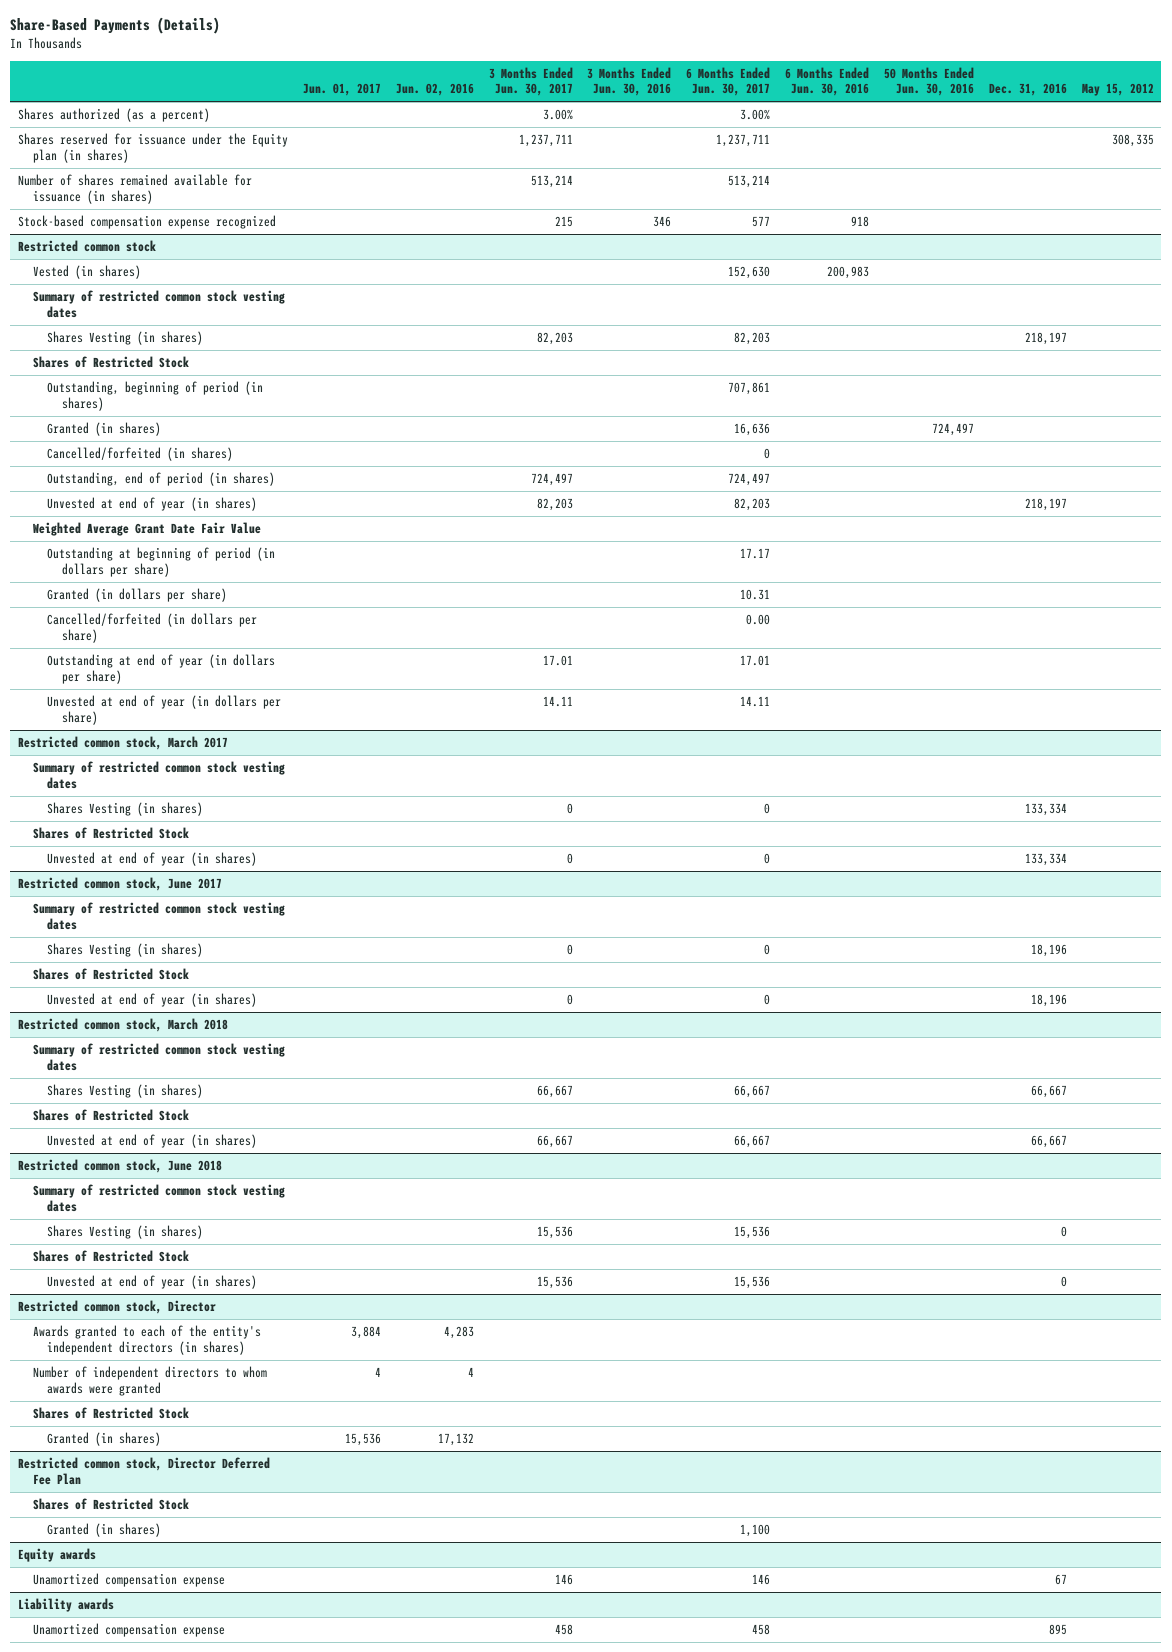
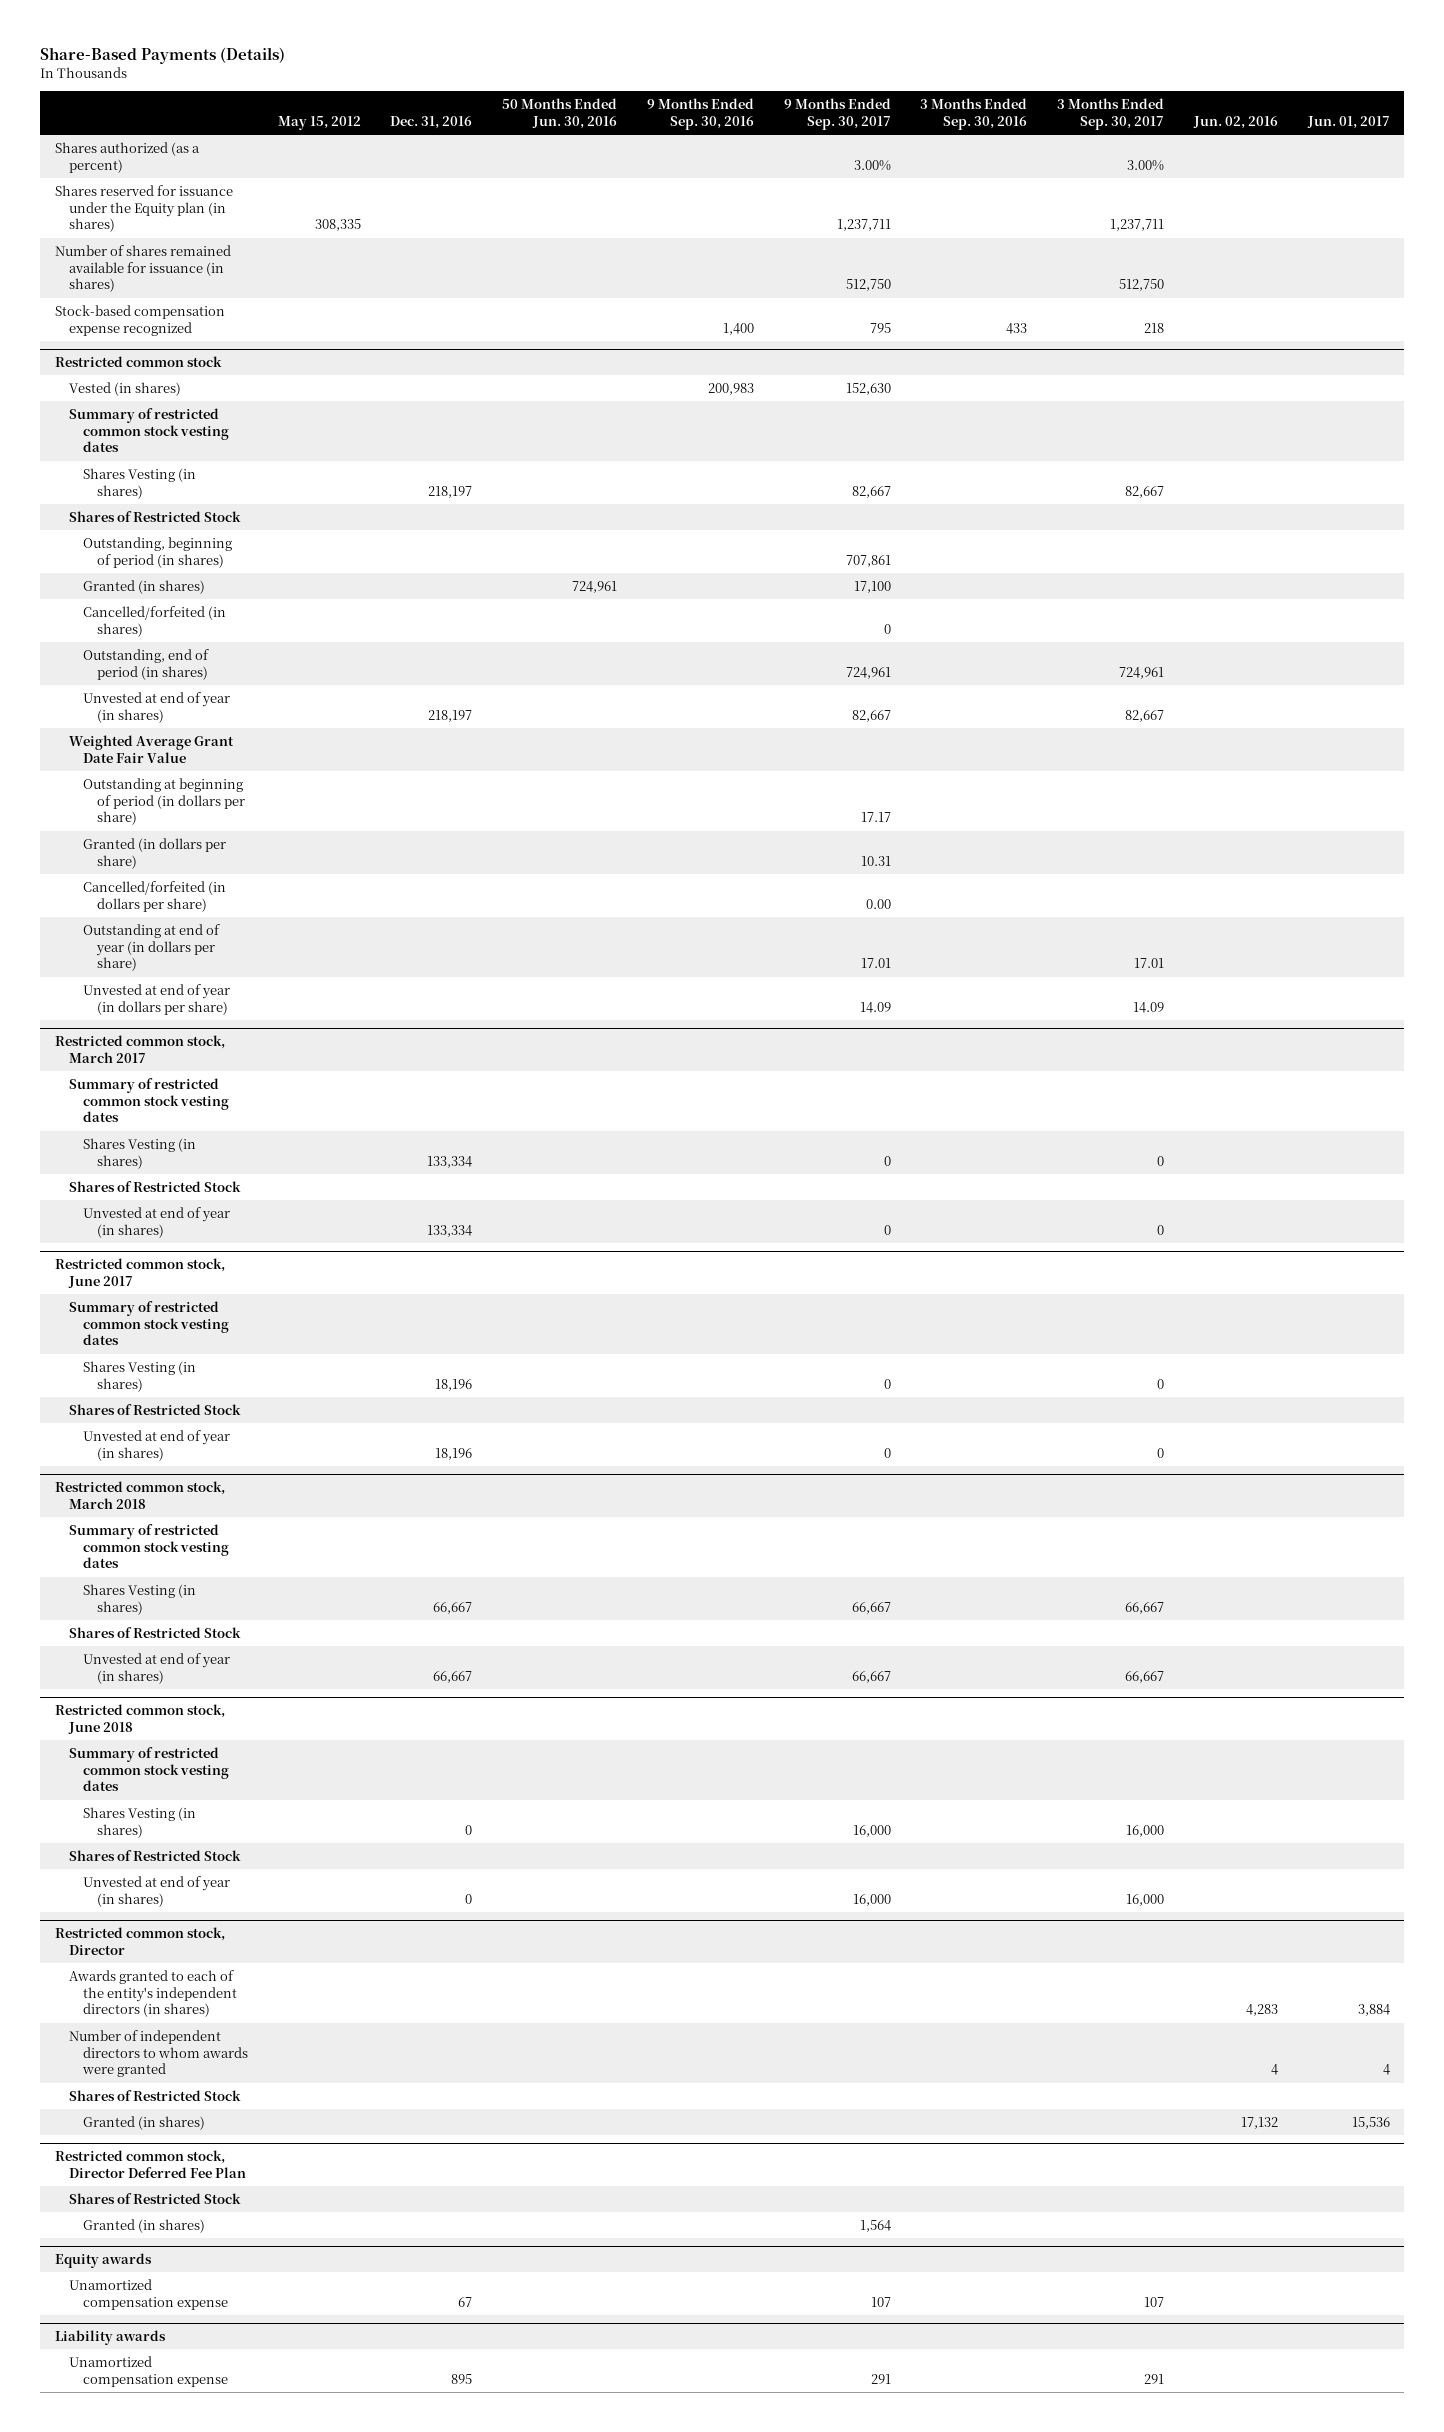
[488,66,573,97] 3 Months Ended Jun. 30, 2017 -> none
[587,66,672,97] 3 Months Ended Jun. 30, 2016 -> none
[686,66,771,97] 6 Months Ended Jun. 30, 2017 -> none
[785,66,870,97] 6 Months Ended Jun. 30, 2016 -> none
none -> [646,98,754,131] 9 Months Ended Sep. 30, 2016
none -> [783,98,891,131] 9 Months Ended Sep. 30, 2017
none -> [920,98,1028,131] 3 Months Ended Sep. 30, 2016
none -> [1057,98,1165,131] 3 Months Ended Sep. 30, 2017
[932,422,975,436] 724,497 -> [572,580,618,593] 724,961

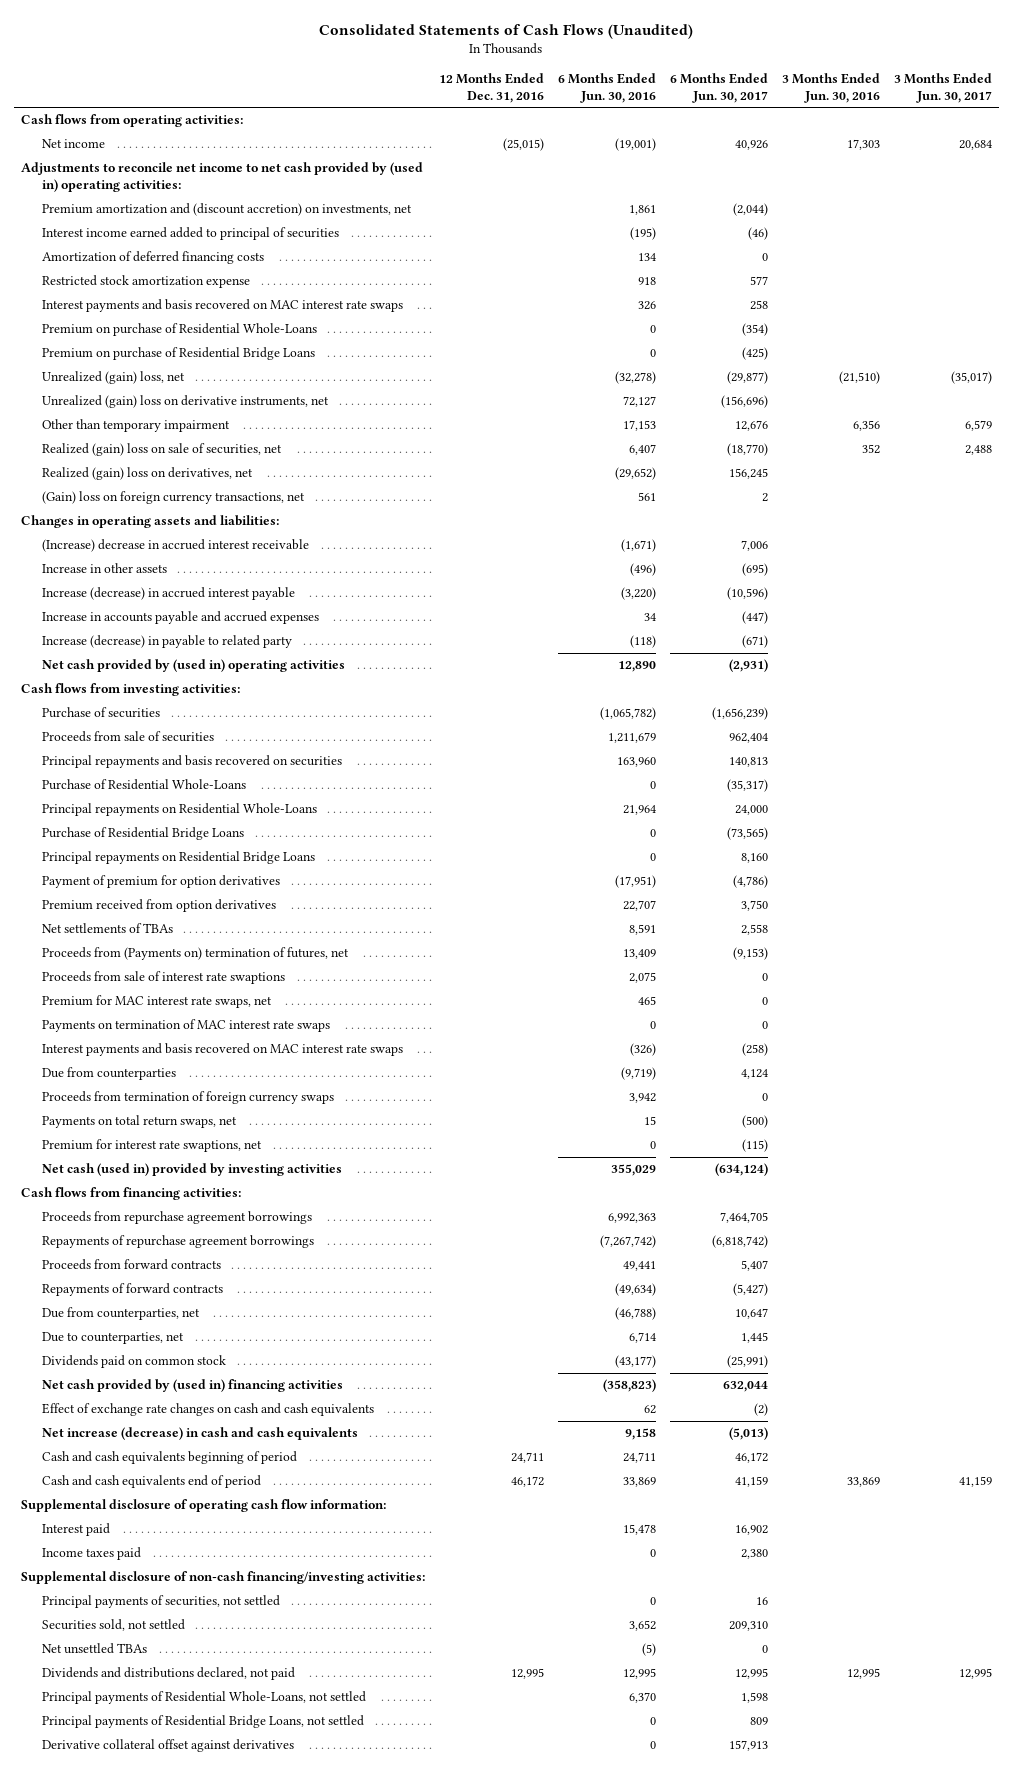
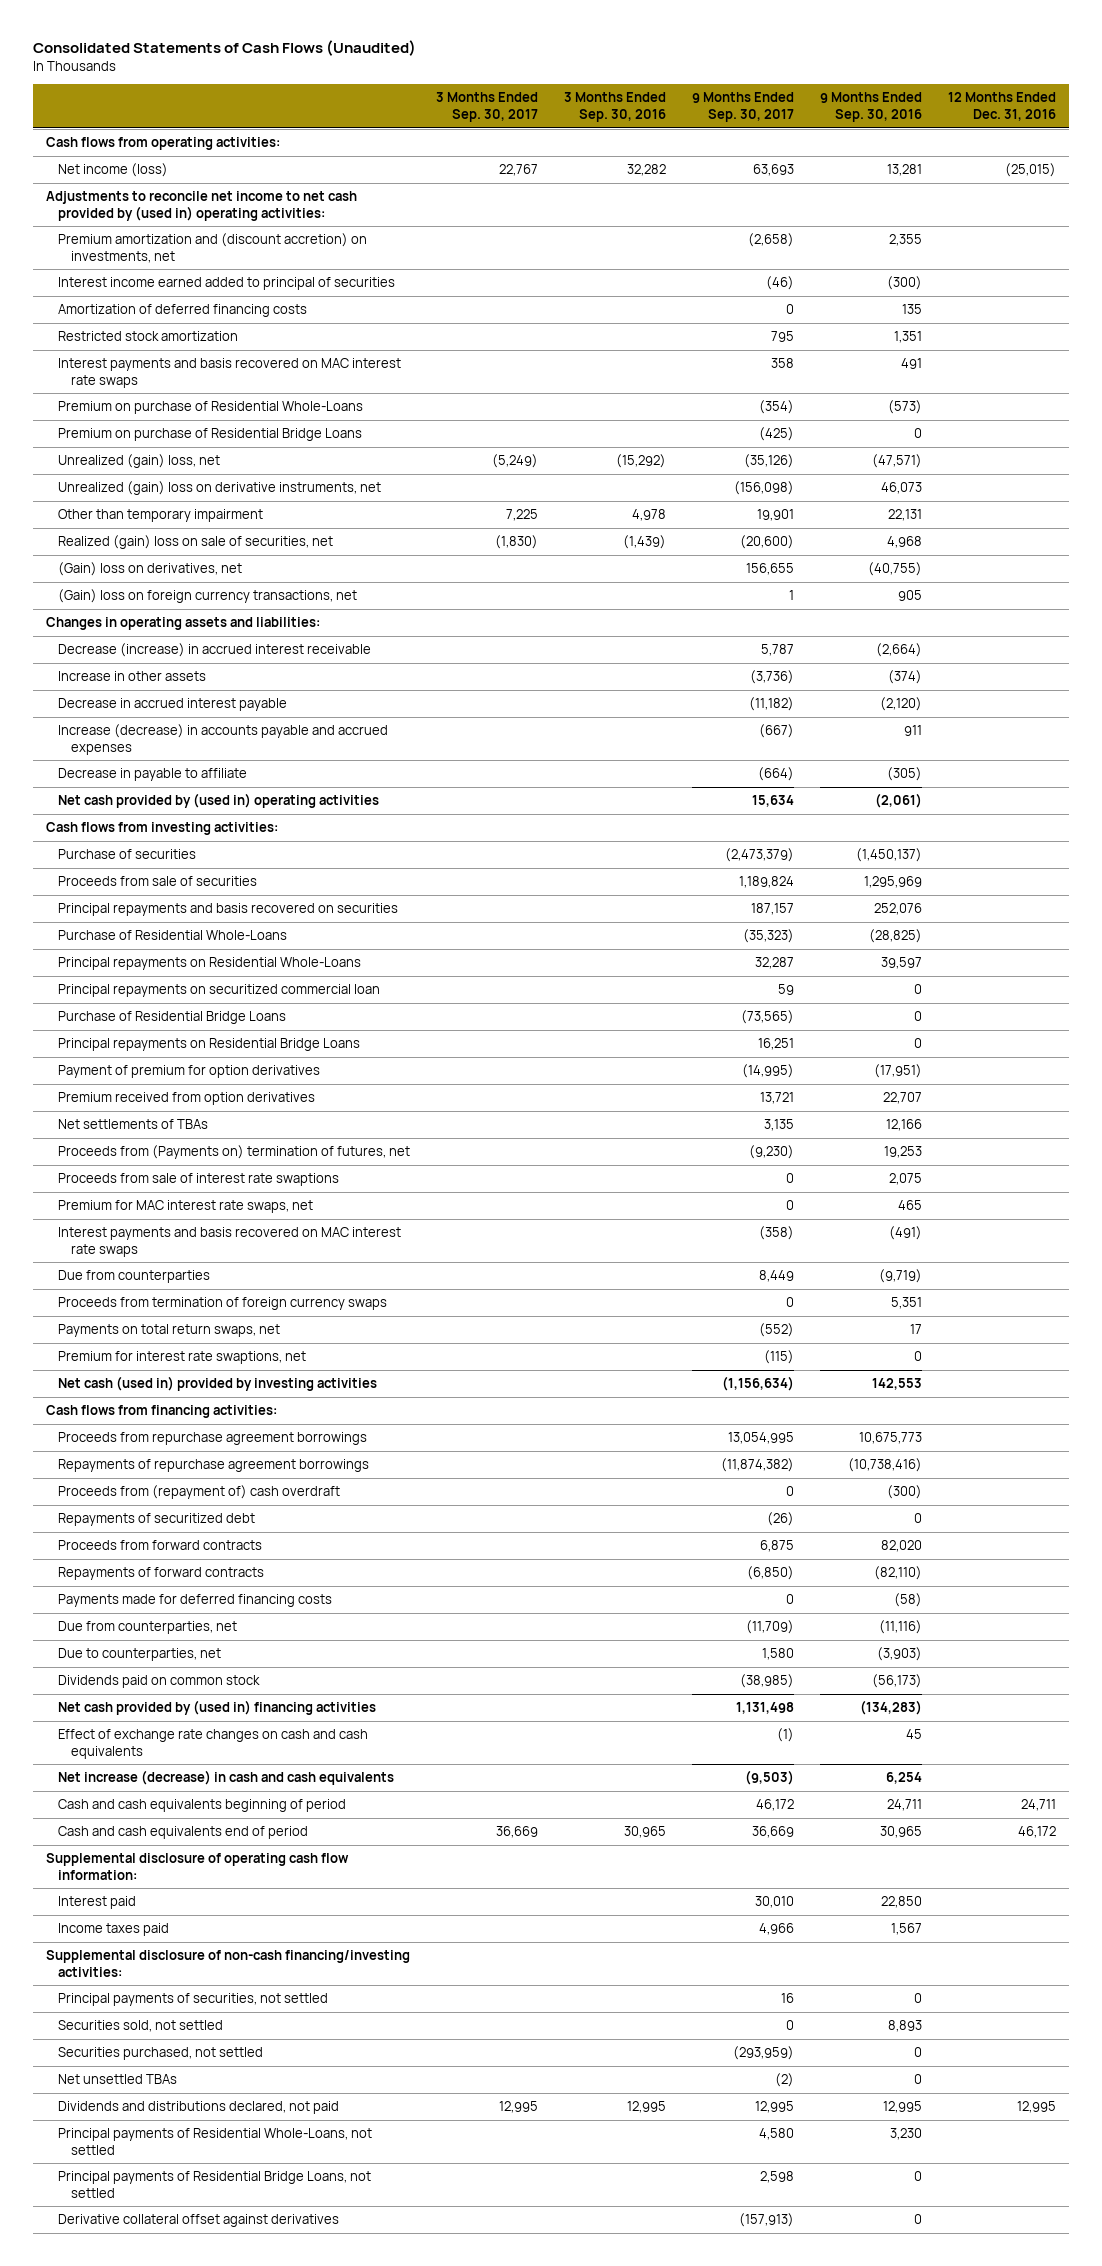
[557,72,656,103] 6 Months Ended Jun. 30, 2016 -> none
[669,72,768,103] 6 Months Ended Jun. 30, 2017 -> none
[781,72,880,103] 3 Months Ended Jun. 30, 2016 -> none
[893,72,992,103] 3 Months Ended Jun. 30, 2017 -> none
none -> [436,92,539,123] 3 Months Ended Sep. 30, 2017
none -> [564,92,667,123] 3 Months Ended Sep. 30, 2016
none -> [692,92,795,123] 9 Months Ended Sep. 30, 2017
none -> [820,92,923,123] 9 Months Ended Sep. 30, 2016
[41,139,105,149] Net income -> [58,163,169,178] Net income (loss)
[41,275,250,289] Restricted stock amortization expense -> [58,331,239,342] Restricted stock amortization
[41,467,253,481] Realized (gain) loss on derivatives, net -> [58,562,243,577] (Gain) loss on derivatives, net
[41,539,309,553] (Increase) decrease in accrued interest receivable -> [58,643,372,658] Decrease (increase) in accrued interest receivable
[41,587,295,601] Increase (decrease) in accrued interest payable -> [58,698,288,712] Decrease in accrued interest payable
[41,611,319,625] Increase in accounts payable and accrued expenses -> [58,724,389,755] Increase (decrease) in accounts payable and accrued expenses
[41,635,292,649] Increase (decrease) in payable to related party -> [58,768,248,782] Decrease in payable to affiliate
none -> [58,984,381,998] Principal repayments on securitized commercial loan
[41,1019,330,1033] Payments on termination of MAC interest rate swaps -> none
none -> [58,1485,341,1500] Proceeds from (repayment of) cash overdraft
none -> [58,1513,256,1527] Repayments of securitized debt
none -> [58,1594,333,1608] Payments made for deferred financing costs
none -> [58,2047,264,2061] Securities purchased, not settled

